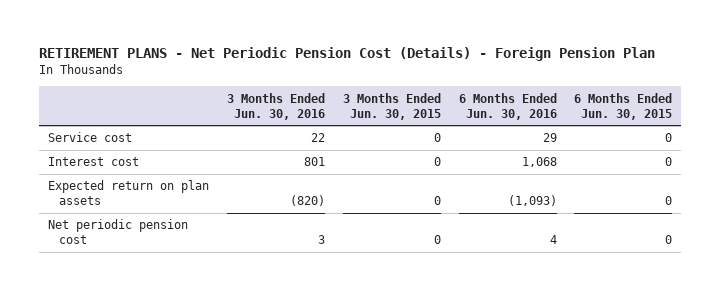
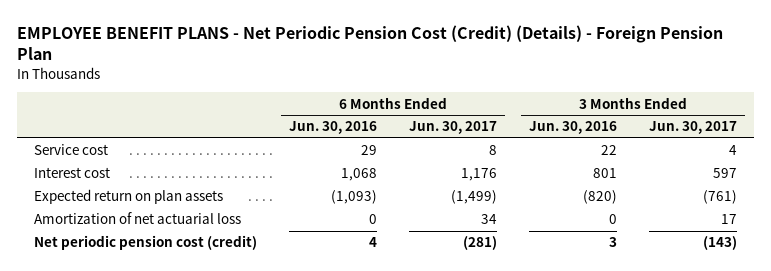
[39,47,656,62] RETIREMENT PLANS - Net Periodic Pension Cost (Details) - Foreign Pension Plan -> [17,24,724,61] EMPLOYEE BENEFIT PLANS - Net Periodic Pension Cost (Credit) (Details) - Foreign Pension Plan
[342,92,441,120] 3 Months Ended Jun. 30, 2015 -> none
[574,92,673,120] 6 Months Ended Jun. 30, 2015 -> none
none -> [408,121,497,135] Jun. 30, 2017
none -> [649,121,738,135] Jun. 30, 2017
none -> [33,212,241,225] Amortization of net actuarial loss
[48,219,189,245] Net periodic pension cost -> [33,235,257,251] Net periodic pension cost (credit)

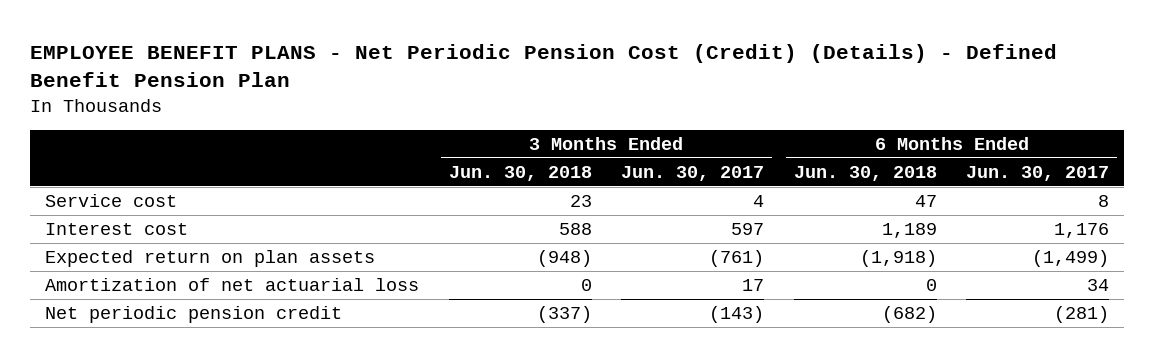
[17,24,724,61] EMPLOYEE BENEFIT PLANS - Net Periodic Pension Cost (Credit) (Details) - Foreign Pension Plan -> [30,43,1058,88] EMPLOYEE BENEFIT PLANS - Net Periodic Pension Cost (Credit) (Details) - Defined Benefit Pension Plan
[288,121,377,135] Jun. 30, 2016 -> none
[529,121,618,135] Jun. 30, 2016 -> none
none -> [448,165,592,181] Jun. 30, 2018
none -> [793,165,937,181] Jun. 30, 2018
[33,235,257,251] Net periodic pension cost (credit) -> [45,305,343,323] Net periodic pension credit

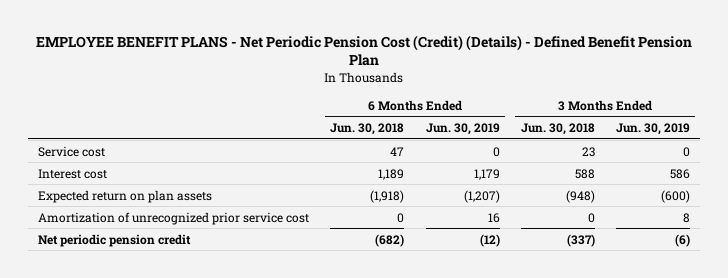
[621,165,765,181] Jun. 30, 2017 -> none
[966,165,1110,181] Jun. 30, 2017 -> none
none -> [425,122,500,135] Jun. 30, 2019
none -> [615,122,690,135] Jun. 30, 2019
[45,277,420,291] Amortization of net actuarial loss -> [38,211,310,225] Amortization of unrecognized prior service cost

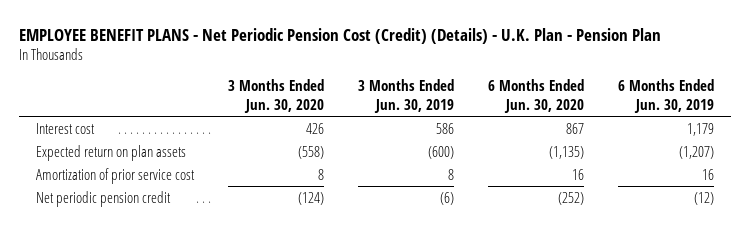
[36,34,693,67] EMPLOYEE BENEFIT PLANS - Net Periodic Pension Cost (Credit) (Details) - Defined Benefit Pension Plan -> [18,28,661,45] EMPLOYEE BENEFIT PLANS - Net Periodic Pension Cost (Credit) (Details) - U.K. Plan - Pension Plan
[330,122,405,135] Jun. 30, 2018 -> none
[520,122,595,135] Jun. 30, 2018 -> none
none -> [228,79,325,113] 3 Months Ended Jun. 30, 2020
none -> [488,79,585,113] 6 Months Ended Jun. 30, 2020
[38,145,106,157] Service cost -> none
[38,211,310,225] Amortization of unrecognized prior service cost -> [35,167,195,184] Amortization of prior service cost

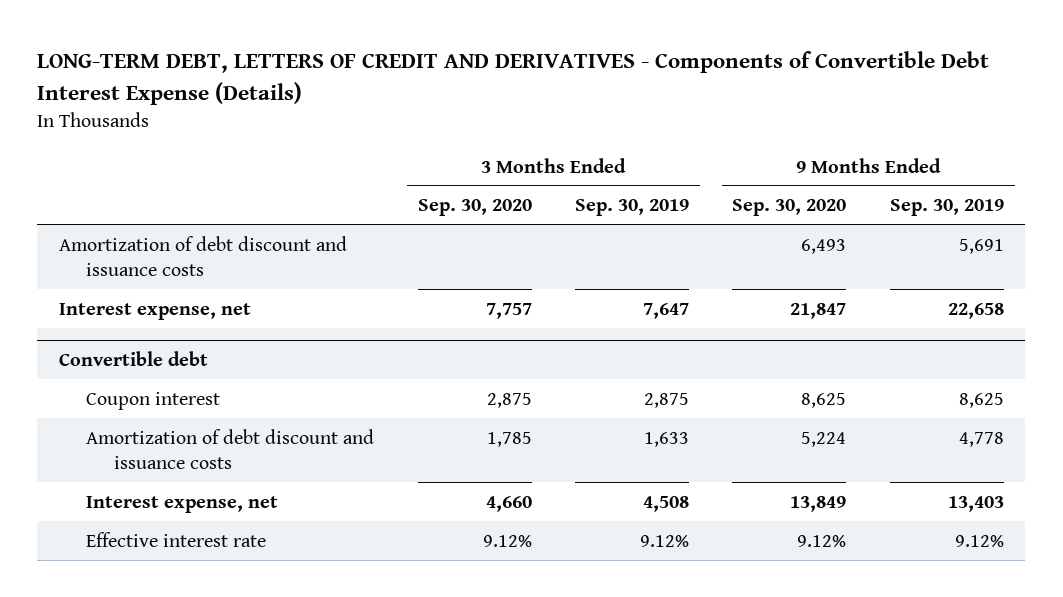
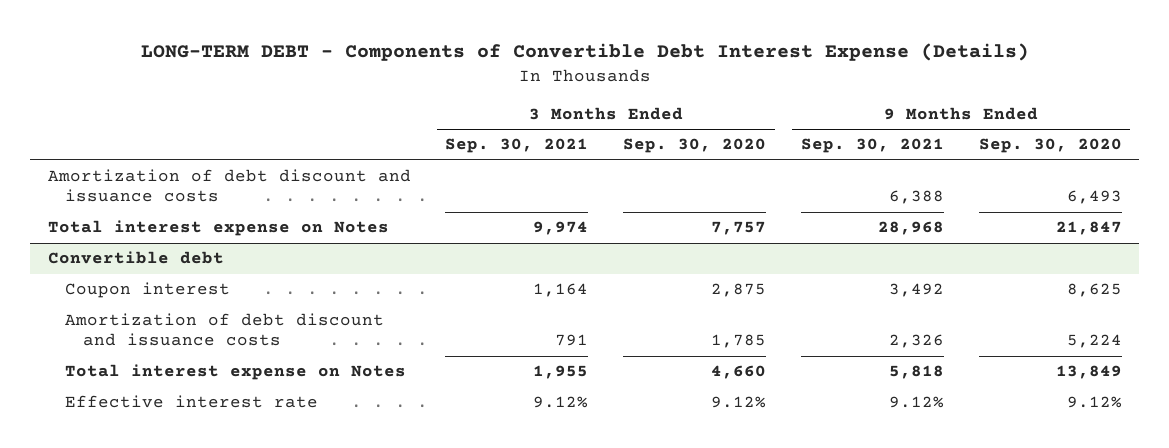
[37,51,990,105] LONG-TERM DEBT, LETTERS OF CREDIT AND DERIVATIVES - Components of Convertible Debt Interest Expense (Details) -> [140,43,1029,62] LONG-TERM DEBT - Components of Convertible Debt Interest Expense (Details)
[575,199,690,217] Sep. 30, 2019 -> none
[889,199,1004,217] Sep. 30, 2019 -> none
none -> [445,138,589,154] Sep. 30, 2021
none -> [800,138,944,154] Sep. 30, 2021
[58,302,251,320] Interest expense, net -> [47,220,389,237] Total interest expense on Notes
[86,495,279,513] Interest expense, net -> [65,364,407,381] Total interest expense on Notes

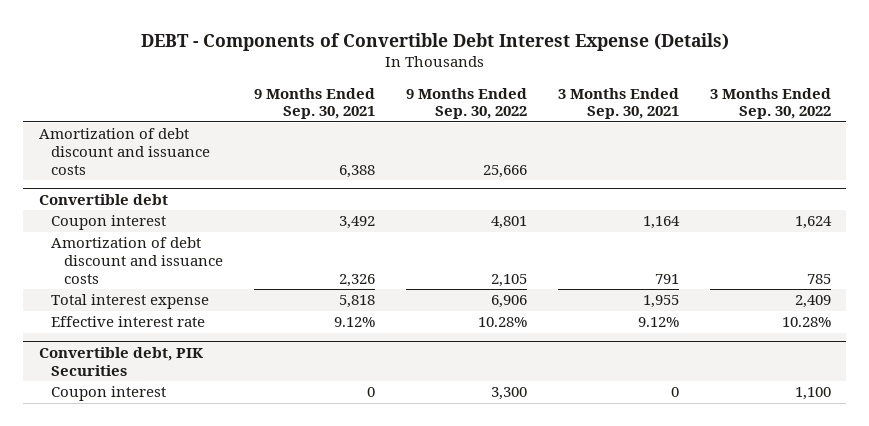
[140,43,1029,62] LONG-TERM DEBT - Components of Convertible Debt Interest Expense (Details) -> [140,32,729,51] DEBT - Components of Convertible Debt Interest Expense (Details)
[623,138,767,154] Sep. 30, 2020 -> none
[978,138,1122,154] Sep. 30, 2020 -> none
none -> [405,87,527,120] 9 Months Ended Sep. 30, 2022
none -> [709,87,831,120] 3 Months Ended Sep. 30, 2022
[47,220,389,237] Total interest expense on Notes -> none
[65,364,407,381] Total interest expense on Notes -> [51,294,210,310] Total interest expense
none -> [38,347,204,376] Convertible debt, PIK Securities
none -> [51,386,167,402] Coupon interest

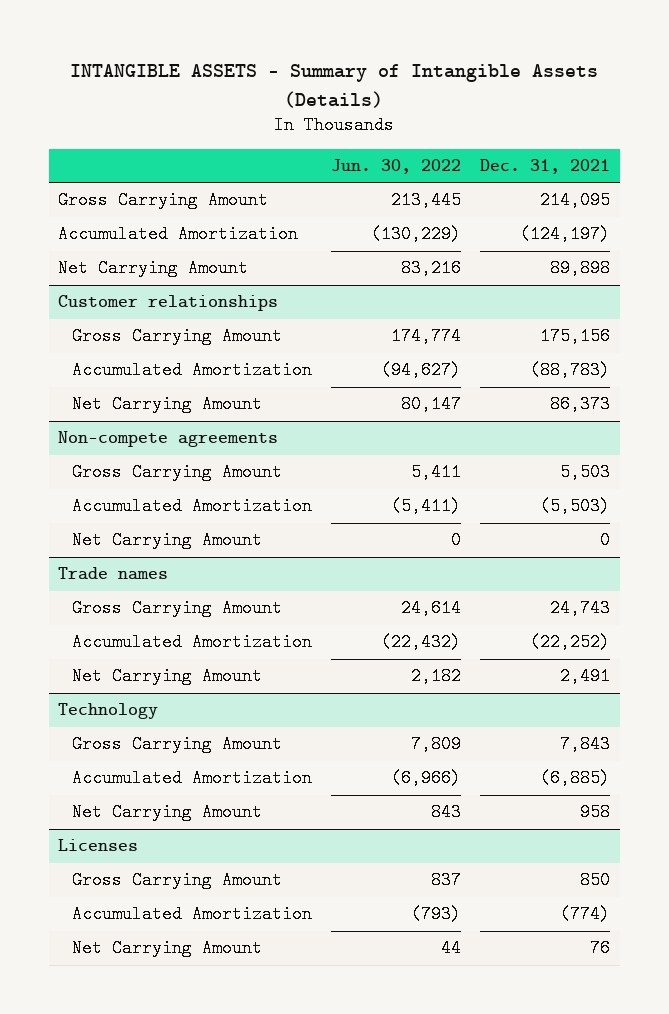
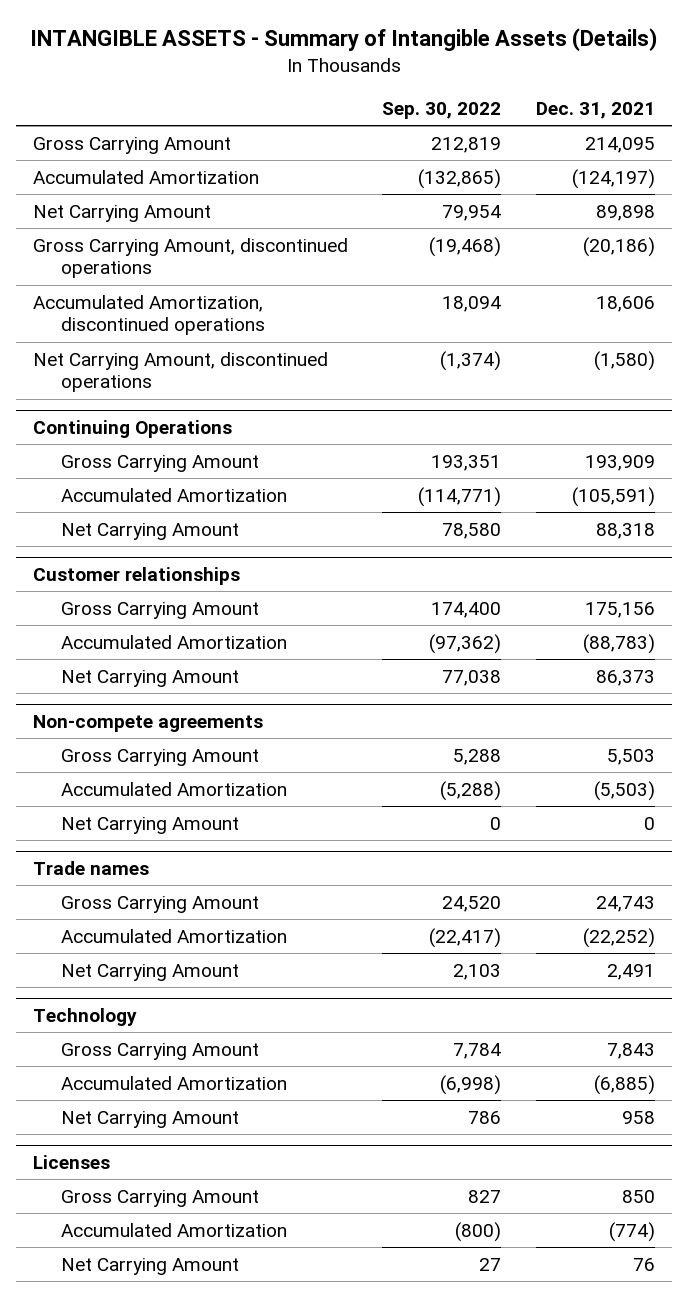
[331,159,462,175] Jun. 30, 2022 -> none
none -> [382,101,502,119] Sep. 30, 2022
none -> [33,237,349,279] Gross Carrying Amount, discontinued operations
none -> [33,294,266,336] Accumulated Amortization, discontinued operations
none -> [33,351,329,393] Net Carrying Amount, discontinued operations
none -> [33,420,233,439] Continuing Operations
none -> [61,454,260,472] Gross Carrying Amount
none -> [61,487,288,502] Accumulated Amortization
none -> [61,522,240,540] Net Carrying Amount

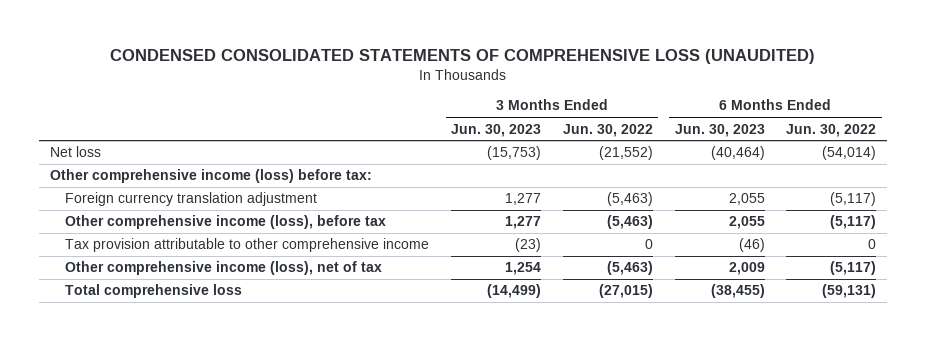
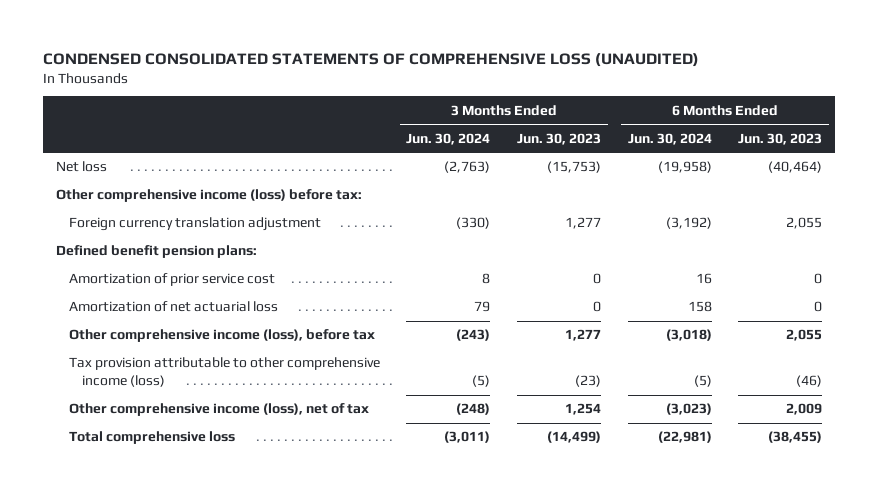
[562,123,653,137] Jun. 30, 2022 -> none
[786,123,877,137] Jun. 30, 2022 -> none
none -> [406,132,491,145] Jun. 30, 2024
none -> [627,132,712,145] Jun. 30, 2024
none -> [55,245,257,259] Defined benefit pension plans:
none -> [68,273,275,287] Amortization of prior service cost
none -> [68,301,278,313] Amortization of net actuarial loss
[65,238,430,253] Tax provision attributable to other comprehensive income -> [68,357,380,388] Tax provision attributable to other comprehensive income (loss)

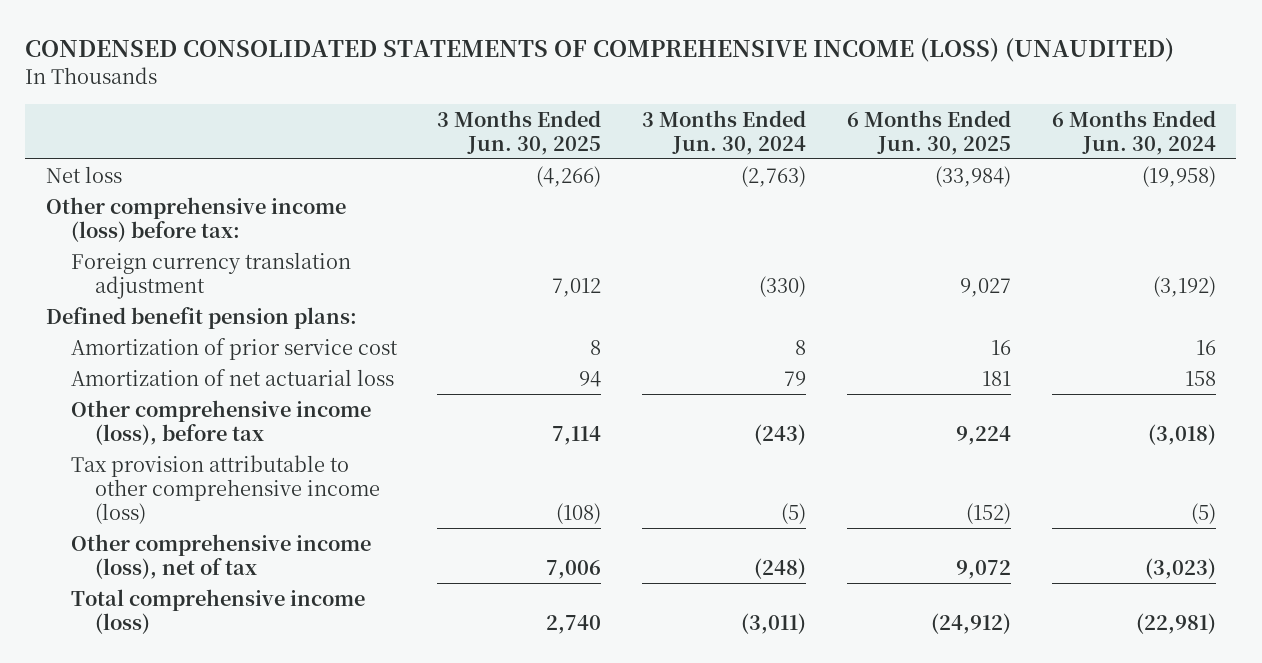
[42,52,699,67] CONDENSED CONSOLIDATED STATEMENTS OF COMPREHENSIVE LOSS (UNAUDITED) -> [25,37,1175,62] CONDENSED CONSOLIDATED STATEMENTS OF COMPREHENSIVE INCOME (LOSS) (UNAUDITED)
[516,132,601,145] Jun. 30, 2023 -> none
[738,132,823,145] Jun. 30, 2023 -> none
none -> [437,109,602,155] 3 Months Ended Jun. 30, 2025
none -> [847,109,1012,155] 6 Months Ended Jun. 30, 2025
[68,431,235,445] Total comprehensive loss -> [70,588,365,634] Total comprehensive income (loss)

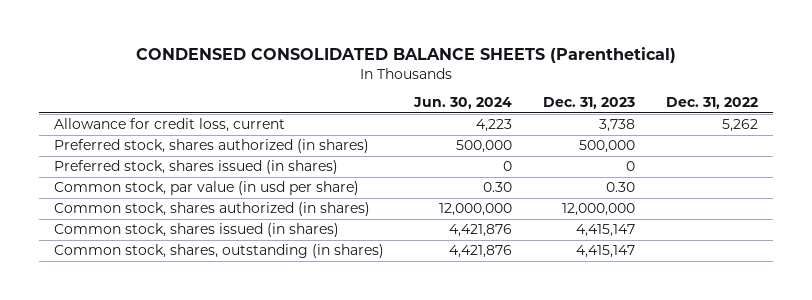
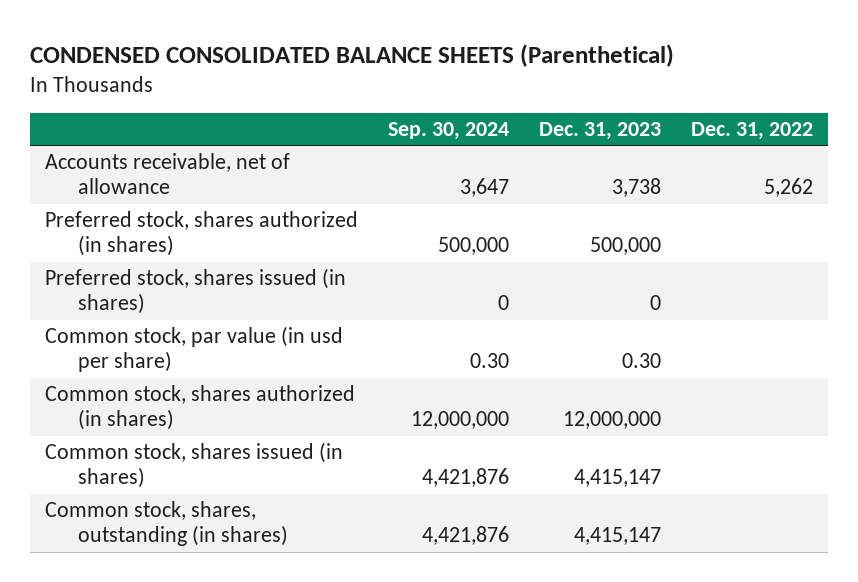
[413,97,513,110] Jun. 30, 2024 -> none
none -> [387,121,509,140] Sep. 30, 2024
[53,118,285,133] Allowance for credit loss, current -> [44,153,290,195] Accounts receivable, net of allowance

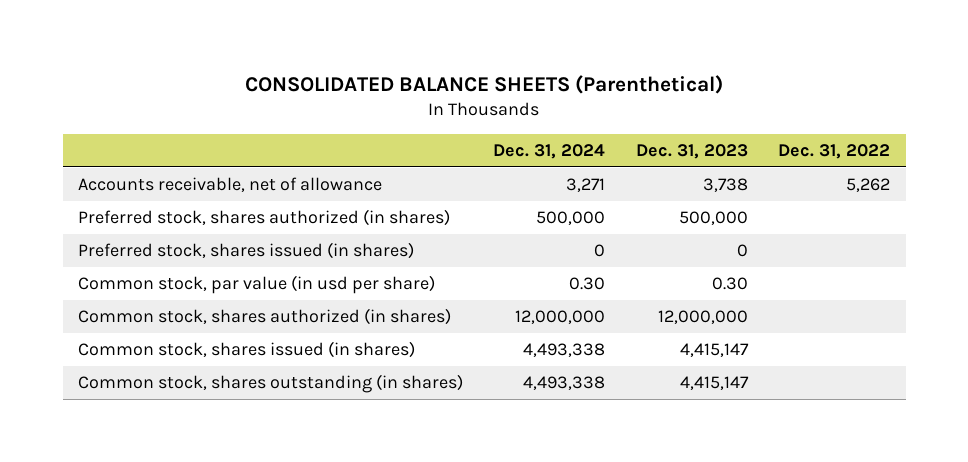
[29,43,674,67] CONDENSED CONSOLIDATED BALANCE SHEETS (Parenthetical) -> [245,74,724,94] CONSOLIDATED BALANCE SHEETS (Parenthetical)
[387,121,509,140] Sep. 30, 2024 -> none
none -> [493,143,606,159] Dec. 31, 2024
[44,501,289,547] Common stock, shares, outstanding (in shares) -> [77,374,463,394] Common stock, shares outstanding (in shares)

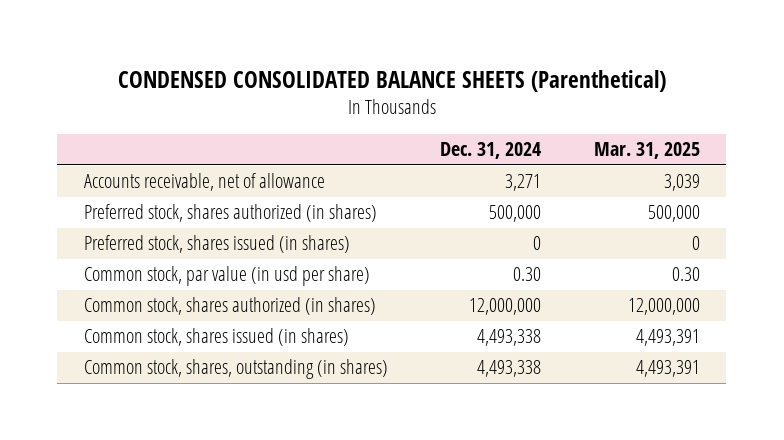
[245,74,724,94] CONSOLIDATED BALANCE SHEETS (Parenthetical) -> [117,69,666,92] CONDENSED CONSOLIDATED BALANCE SHEETS (Parenthetical)
[635,143,748,159] Dec. 31, 2023 -> none
[778,143,891,159] Dec. 31, 2022 -> none
none -> [593,142,700,160] Mar. 31, 2025
[77,374,463,394] Common stock, shares outstanding (in shares) -> [83,359,388,380] Common stock, shares, outstanding (in shares)

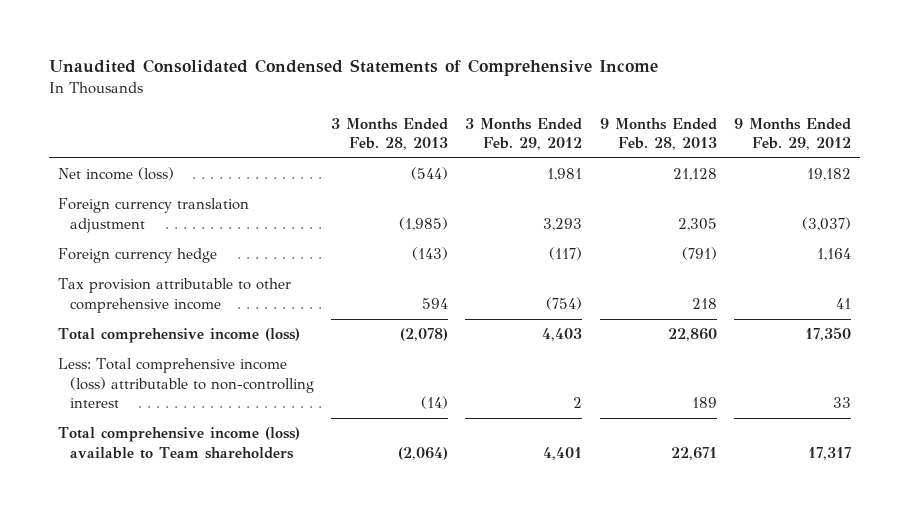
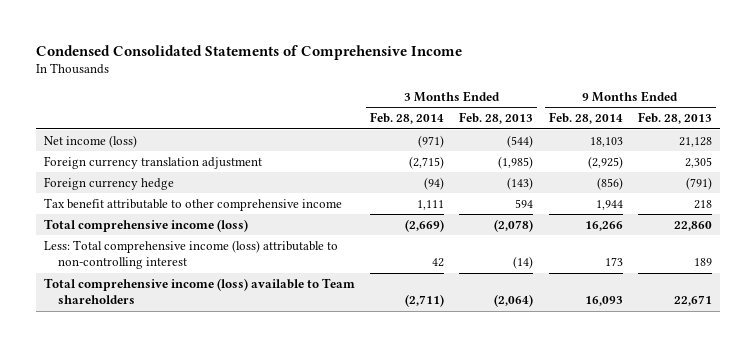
[48,59,658,77] Unaudited Consolidated Condensed Statements of Comprehensive Income -> [35,44,462,60] Condensed Consolidated Statements of Comprehensive Income
[465,117,583,150] 3 Months Ended Feb. 29, 2012 -> none
[734,117,852,150] 9 Months Ended Feb. 29, 2012 -> none
none -> [369,112,444,125] Feb. 28, 2014
none -> [548,112,623,125] Feb. 28, 2014
[57,278,291,313] Tax provision attributable to other comprehensive income -> [43,197,342,211] Tax benefit attributable to other comprehensive income

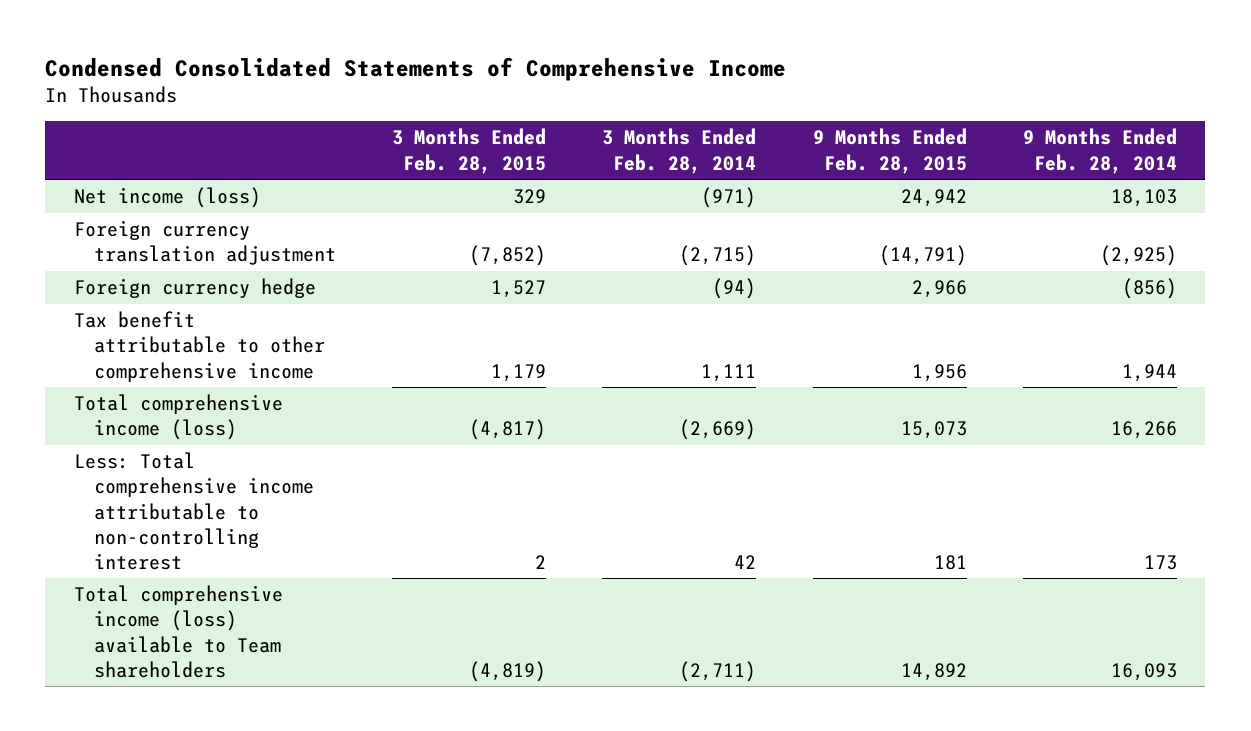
[459,112,534,125] Feb. 28, 2013 -> none
[638,112,713,125] Feb. 28, 2013 -> none
none -> [392,128,547,174] 3 Months Ended Feb. 28, 2015
none -> [812,128,967,174] 9 Months Ended Feb. 28, 2015
[43,239,338,270] Less: Total comprehensive income (loss) attributable to non-controlling interest -> [73,452,314,570] Less: Total comprehensive income attributable to non-controlling interest

